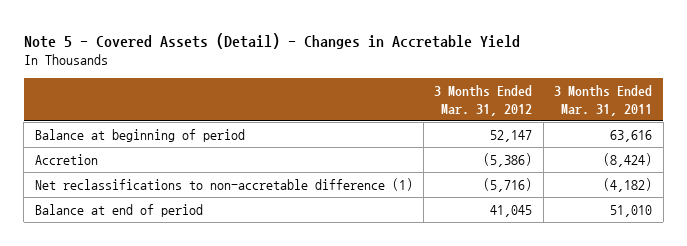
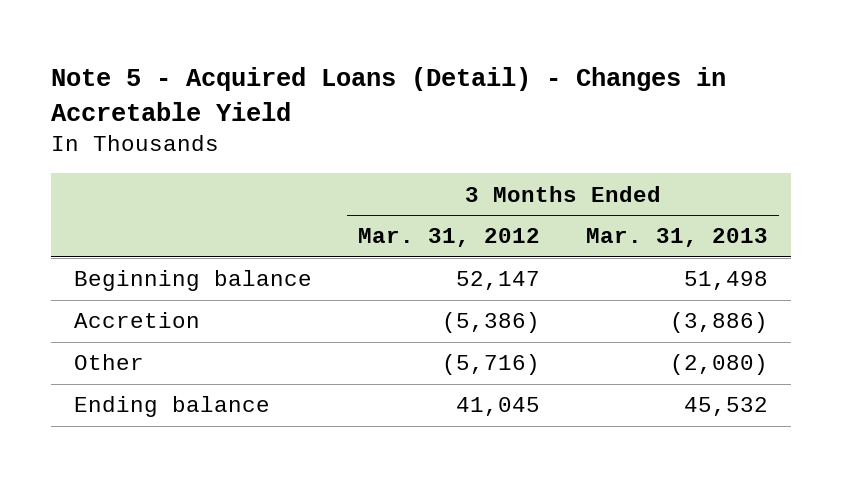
[23,32,520,49] Note 5 - Covered Assets (Detail) - Changes in Accretable Yield -> [51,67,727,121] Note 5 - Acquired Loans (Detail) - Changes in Accretable Yield
[554,85,653,116] 3 Months Ended Mar. 31, 2011 -> none
none -> [585,228,768,248] Mar. 31, 2013
[34,128,245,142] Balance at beginning of period -> [74,270,313,292] Beginning balance
[34,177,413,191] Net reclassifications to non-accretable difference (1) -> [74,354,145,371] Other
[34,203,203,217] Balance at end of period -> [74,396,271,418] Ending balance

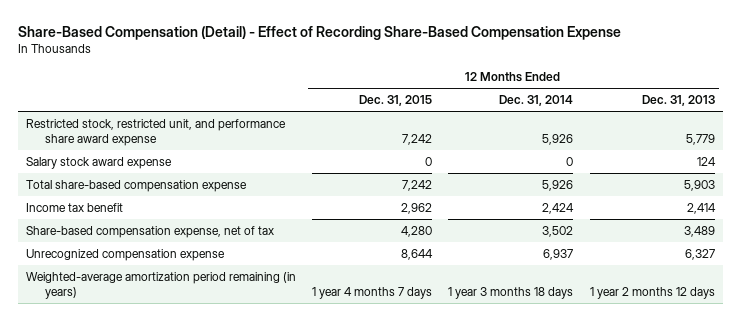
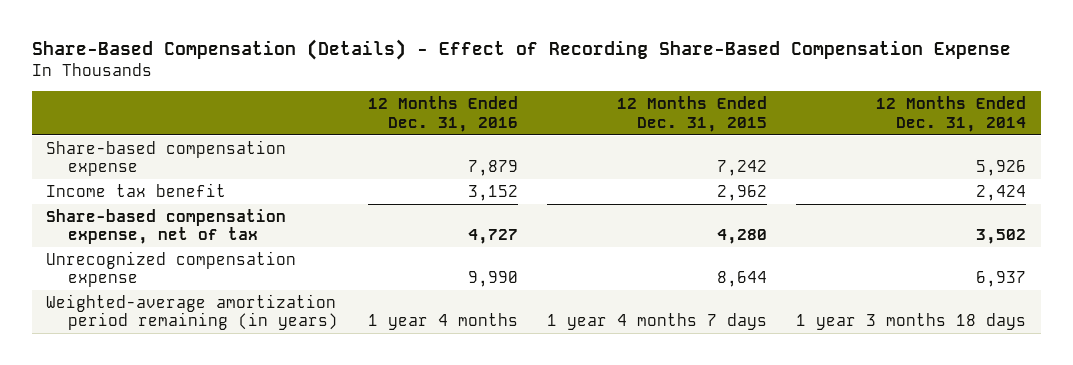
[18,25,622,40] Share-Based Compensation (Detail) - Effect of Recording Share-Based Compensation Expense -> [31,39,1011,61] Share-Based Compensation (Details) - Effect of Recording Share-Based Compensation Expense
[641,94,715,106] Dec. 31, 2013 -> none
none -> [367,96,518,132] 12 Months Ended Dec. 31, 2016
[26,118,287,147] Restricted stock, restricted unit, and performance share award expense -> none
[26,156,173,169] Salary stock award expense -> none
[26,179,248,192] Total share-based compensation expense -> [46,139,287,177] Share-based compensation expense

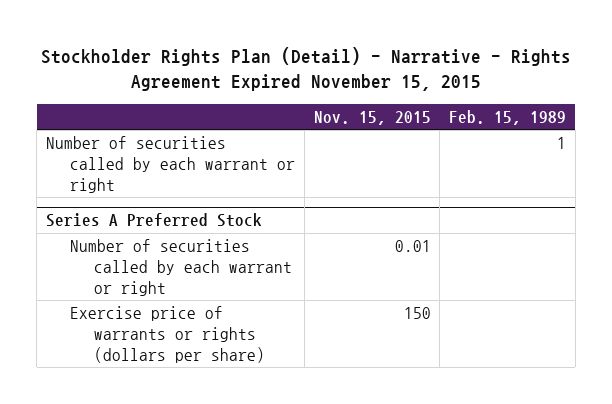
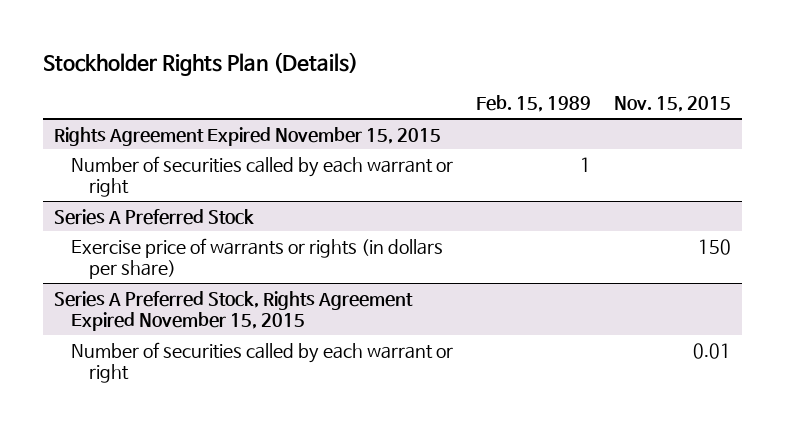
[41,47,572,92] Stockholder Rights Plan (Detail) - Narrative - Rights Agreement Expired November 15, 2015 -> [42,52,358,77] Stockholder Rights Plan (Details)
none -> [53,126,441,146] Rights Agreement Expired November 15, 2015
none -> [71,237,444,280] Exercise price of warrants or rights (in dollars per share)
none -> [53,290,413,332] Series A Preferred Stock, Rights Agreement Expired November 15, 2015
[69,305,265,363] Exercise price of warrants or rights (dollars per share) -> none

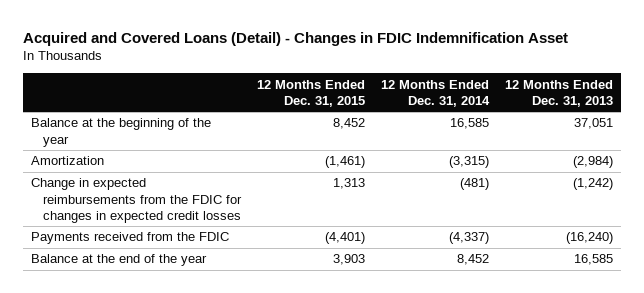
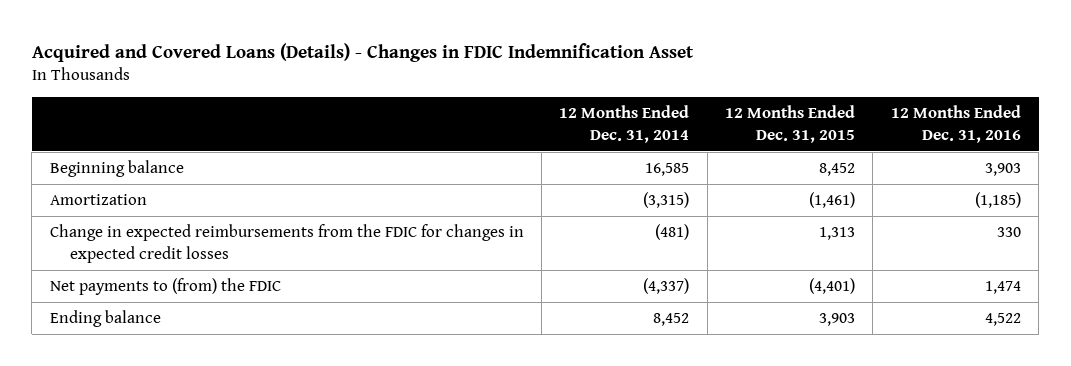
[22,31,568,46] Acquired and Covered Loans (Detail) - Changes in FDIC Indemnification Asset -> [31,42,694,62] Acquired and Covered Loans (Details) - Changes in FDIC Indemnification Asset
[504,79,613,107] 12 Months Ended Dec. 31, 2013 -> none
none -> [890,105,1021,143] 12 Months Ended Dec. 31, 2016
[31,118,212,147] Balance at the beginning of the year -> [49,160,184,178] Beginning balance
[31,232,230,245] Payments received from the FDIC -> [49,278,281,296] Net payments to (from) the FDIC
[31,254,208,267] Balance at the end of the year -> [49,310,161,328] Ending balance

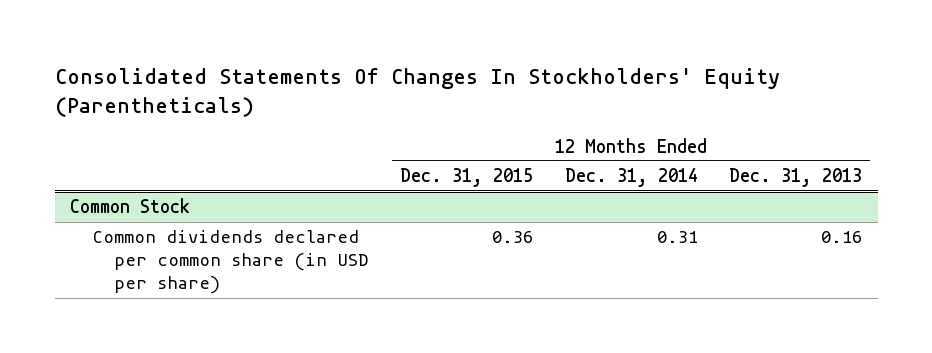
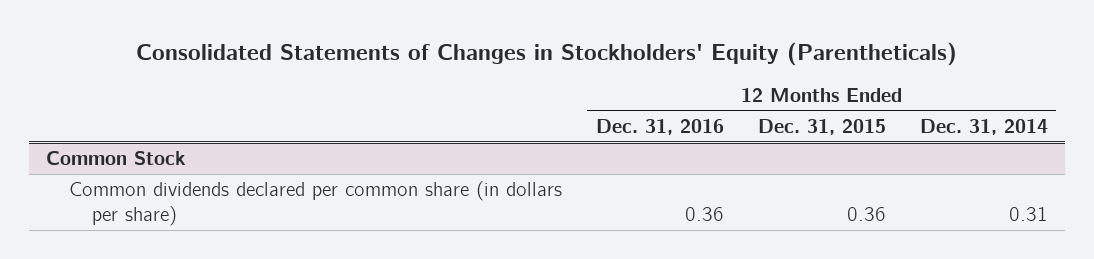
[54,67,780,117] Consolidated Statements Of Changes In Stockholders' Equity (Parentheticals) -> [135,41,957,66] Consolidated Statements of Changes in Stockholders' Equity (Parentheticals)
[728,168,862,188] Dec. 31, 2013 -> none
none -> [595,119,724,136] Dec. 31, 2016
[92,230,369,295] Common dividends declared per common share (in USD per share) -> [68,181,562,227] Common dividends declared per common share (in dollars per share)

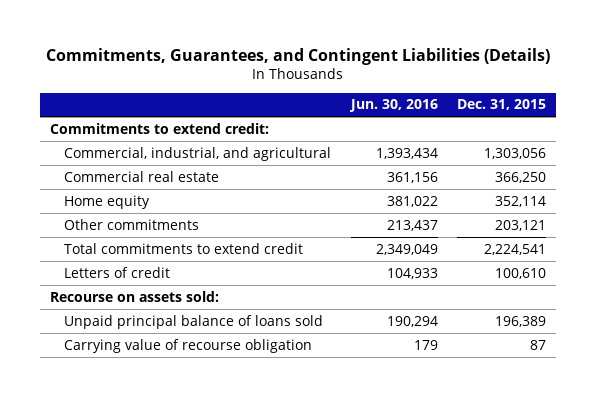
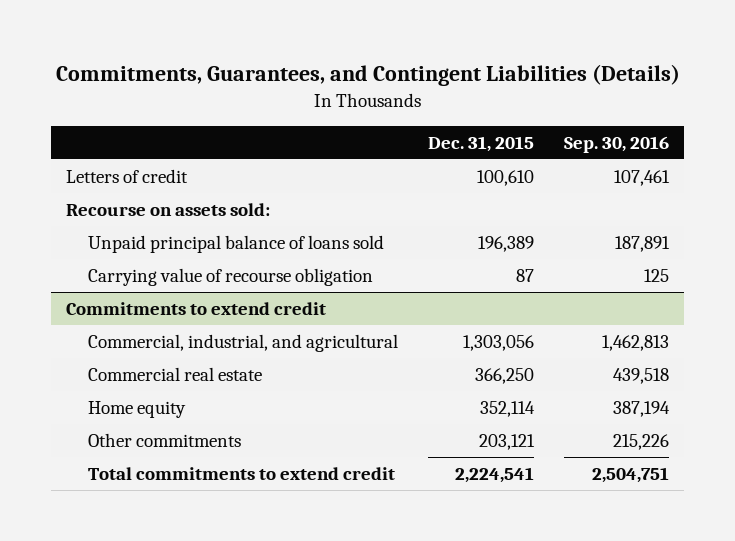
[348,99,438,113] Jun. 30, 2016 -> none
none -> [563,135,669,153] Sep. 30, 2016
[49,122,269,134] Commitments to extend credit: -> none
[64,266,171,278] Letters of credit -> [66,169,189,184] Letters of credit
[49,290,219,302] Recourse on assets sold: -> [66,203,271,217] Recourse on assets sold:
[64,314,324,329] Unpaid principal balance of loans sold -> [87,235,384,254] Unpaid principal balance of loans sold
[64,338,313,353] Carrying value of recourse obligation -> [87,268,373,287] Carrying value of recourse obligation
none -> [66,302,327,316] Commitments to extend credit

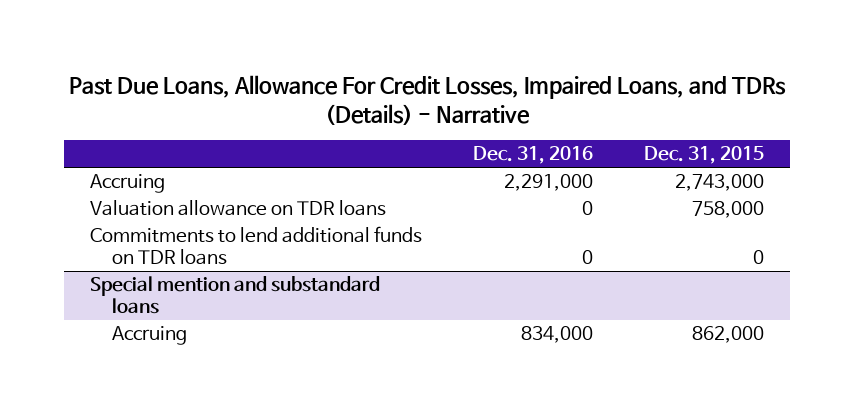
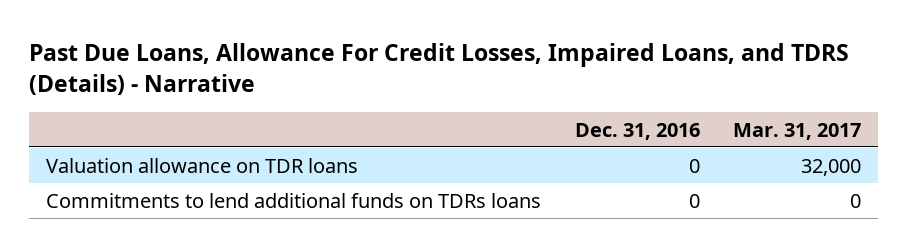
[68,74,786,125] Past Due Loans, Allowance For Credit Losses, Impaired Loans, and TDRs (Details) - Narrative -> [29,42,850,95] Past Due Loans, Allowance For Credit Losses, Impaired Loans, and TDRS (Details) - Narrative
[644,146,765,165] Dec. 31, 2015 -> none
none -> [732,122,861,140] Mar. 31, 2017
[89,174,165,194] Accruing -> none
[89,276,380,314] Special mention and substandard loans -> none
[111,326,187,346] Accruing -> none
[89,226,422,265] Commitments to lend additional funds on TDR loans -> [46,192,542,208] Commitments to lend additional funds on TDRs loans

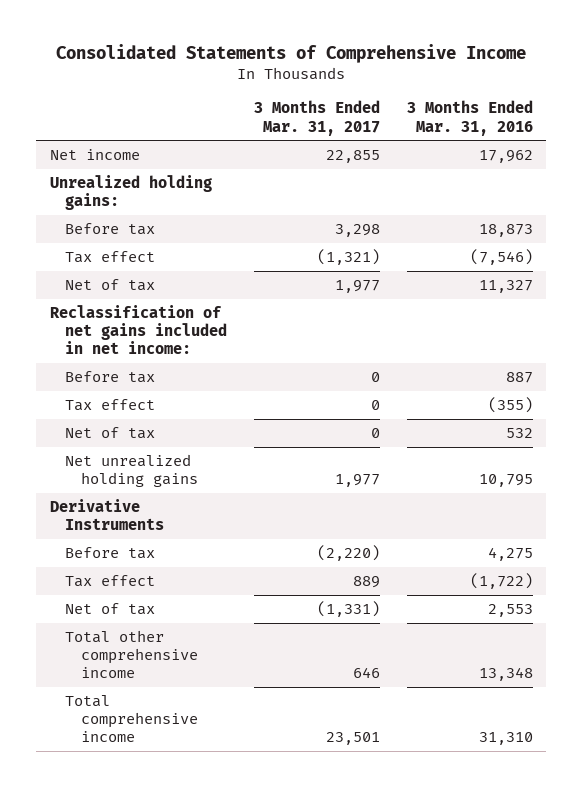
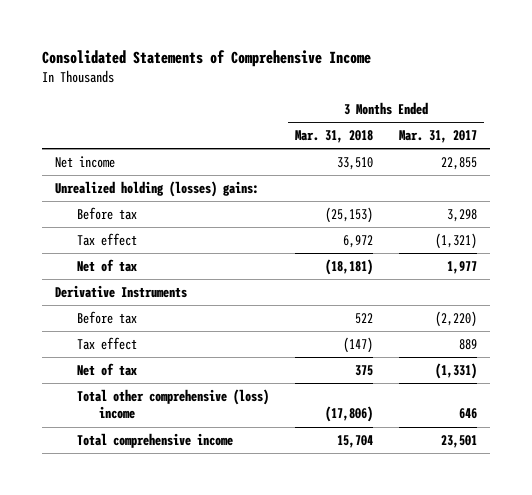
[406,100,533,136] 3 Months Ended Mar. 31, 2016 -> none
none -> [295,130,374,144] Mar. 31, 2018
[49,174,212,211] Unrealized holding gains: -> [54,181,259,198] Unrealized holding (losses) gains:
[49,304,228,355] Reclassification of net gains included in net income: -> none
[65,370,156,383] Before tax -> none
[65,398,156,411] Tax effect -> none
[65,426,156,439] Net of tax -> none
[65,453,198,488] Net unrealized holding gains -> none
[65,629,198,679] Total other comprehensive income -> [76,389,269,420] Total other comprehensive (loss) income

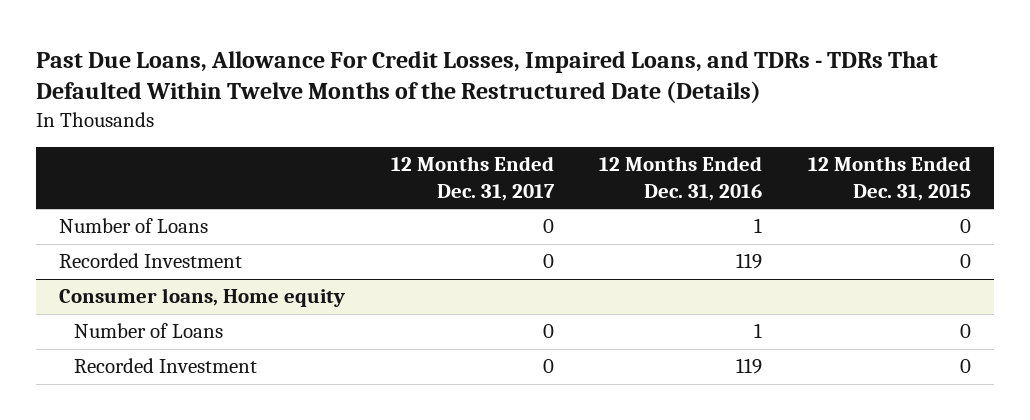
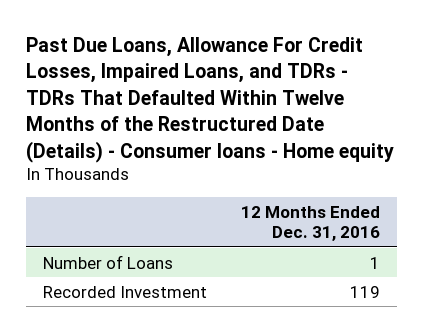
[35,50,938,104] Past Due Loans, Allowance For Credit Losses, Impaired Loans, and TDRs - TDRs That Defaulted Within Twelve Months of the Restructured Date (Details) -> [25,36,394,163] Past Due Loans, Allowance For Credit Losses, Impaired Loans, and TDRs - TDRs That Defaulted Within Twelve Months of the Restructured Date (Details) - Consumer loans - Home equity
[390,156,555,201] 12 Months Ended Dec. 31, 2017 -> none
[808,156,972,201] 12 Months Ended Dec. 31, 2015 -> none
[58,288,345,308] Consumer loans, Home equity -> none
[74,323,224,339] Number of Loans -> none
[74,358,258,374] Recorded Investment -> none

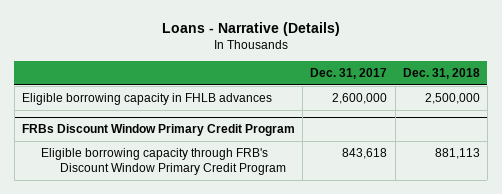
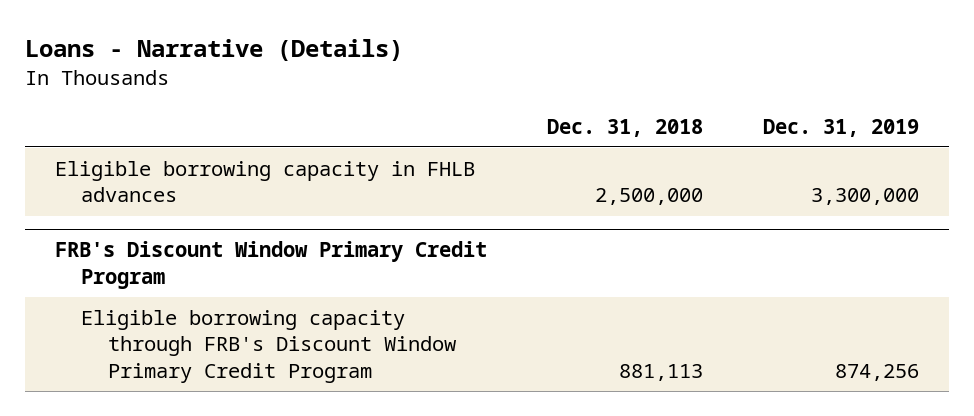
[310,68,388,80] Dec. 31, 2017 -> none
none -> [762,118,919,137] Dec. 31, 2019
[22,124,296,137] FRBs Discount Window Primary Credit Program -> [54,241,487,289] FRB's Discount Window Primary Credit Program

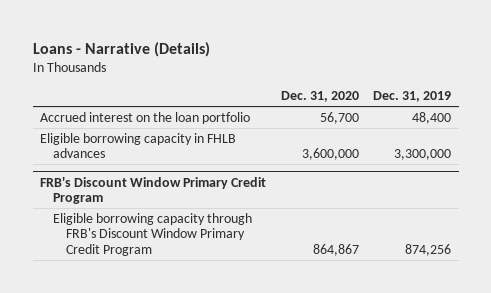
[546,118,703,137] Dec. 31, 2018 -> none
none -> [280,91,359,103] Dec. 31, 2020
none -> [40,111,251,124] Accrued interest on the loan portfolio

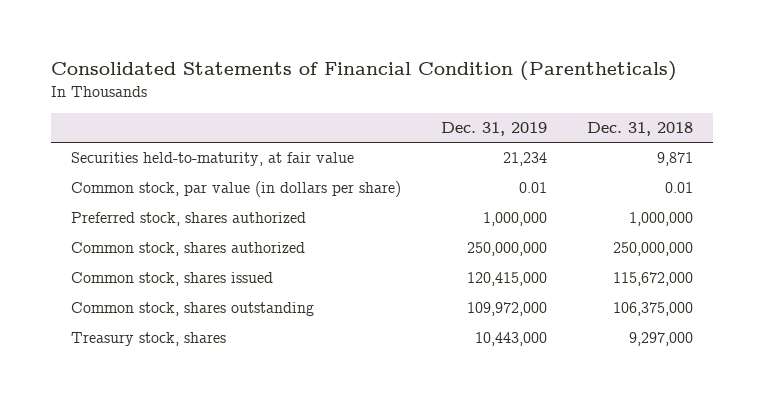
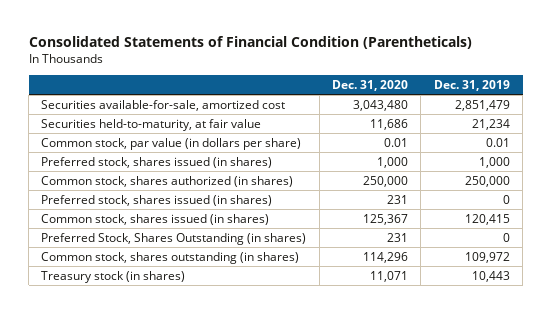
[587,122,694,137] Dec. 31, 2018 -> none
none -> [332,79,409,91] Dec. 31, 2020
none -> [41,99,286,111] Securities available-for-sale, amortized cost
[70,212,306,227] Preferred stock, shares authorized -> [41,156,273,168] Preferred stock, shares issued (in shares)
[482,212,547,227] 1,000,000 -> [478,156,510,168] 1,000
[70,242,305,257] Common stock, shares authorized -> [41,175,294,187] Common stock, shares authorized (in shares)
[466,242,547,257] 250,000,000 -> [464,175,510,187] 250,000
none -> [41,194,273,206] Preferred stock, shares issued (in shares)
[70,272,273,287] Common stock, shares issued -> [41,213,270,225] Common stock, shares issued (in shares)
[466,272,547,287] 120,415,000 -> [464,213,510,225] 120,415
none -> [41,232,307,245] Preferred Stock, Shares Outstanding (in shares)
[70,302,314,317] Common stock, shares outstanding -> [41,251,300,264] Common stock, shares outstanding (in shares)
[466,302,547,317] 109,972,000 -> [464,251,510,263] 109,972
[70,332,226,347] Treasury stock, shares -> [41,270,186,283] Treasury stock (in shares)
[474,332,547,347] 10,443,000 -> [471,270,510,282] 10,443

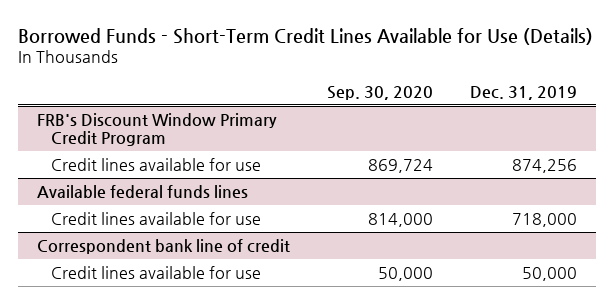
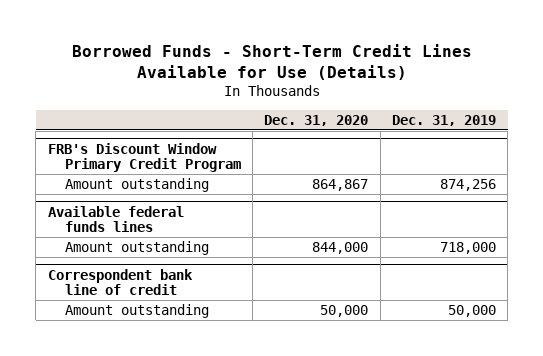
[327,85,434,100] Sep. 30, 2020 -> none
none -> [264,114,369,126] Dec. 31, 2020
[51,157,262,171] Credit lines available for use -> [64,177,209,192] Amount outstanding
[51,211,262,225] Credit lines available for use -> [64,240,209,255] Amount outstanding
[51,265,262,279] Credit lines available for use -> [64,303,209,318] Amount outstanding

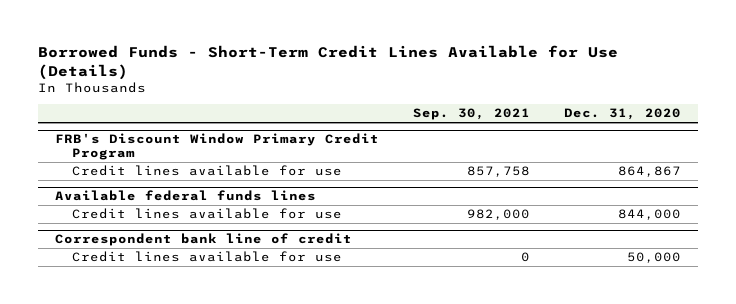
[391,114,496,126] Dec. 31, 2019 -> none
none -> [413,108,531,121] Sep. 30, 2021
[64,177,209,192] Amount outstanding -> [72,165,343,177] Credit lines available for use
[64,240,209,255] Amount outstanding -> [72,208,343,220] Credit lines available for use
[64,303,209,318] Amount outstanding -> [72,251,343,263] Credit lines available for use

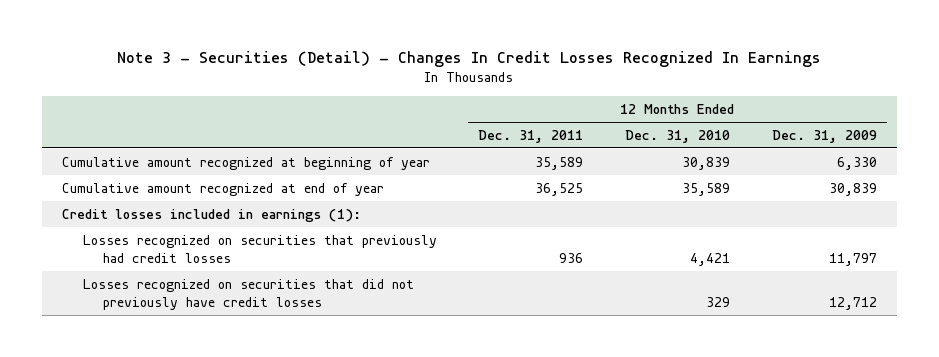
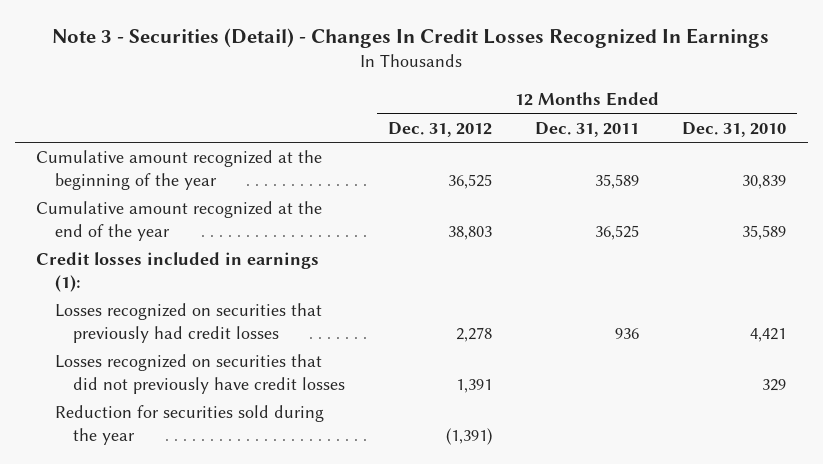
[771,129,877,143] Dec. 31, 2009 -> none
none -> [388,121,493,137] Dec. 31, 2012
[62,156,431,170] Cumulative amount recognized at beginning of year -> [36,150,323,190] Cumulative amount recognized at the beginning of the year
[62,182,385,196] Cumulative amount recognized at end of year -> [36,201,323,241] Cumulative amount recognized at the end of the year
none -> [54,405,324,445] Reduction for securities sold during the year

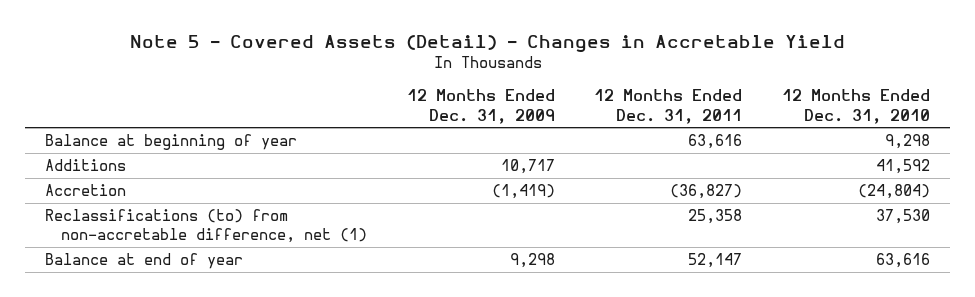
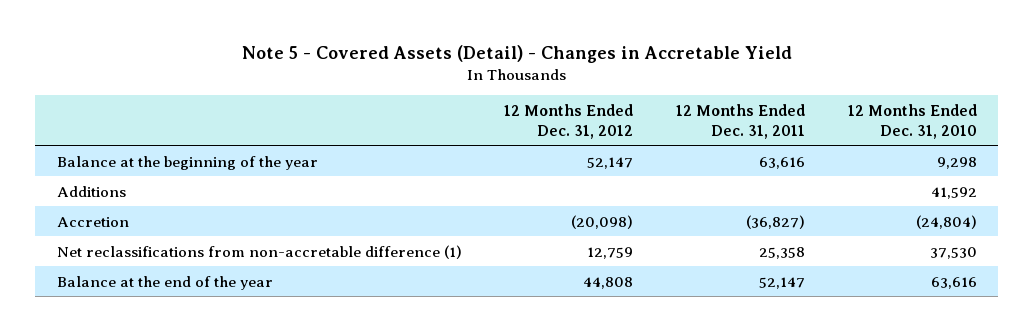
[406,89,555,124] 12 Months Ended Dec. 31, 2009 -> none
none -> [504,104,634,139] 12 Months Ended Dec. 31, 2012
[44,133,297,150] Balance at beginning of year -> [56,155,318,170] Balance at the beginning of the year
[44,208,367,244] Reclassifications (to) from non-accretable difference, net (1) -> [56,244,462,259] Net reclassifications from non-accretable difference (1)
[44,252,243,269] Balance at end of year -> [56,275,273,290] Balance at the end of the year

